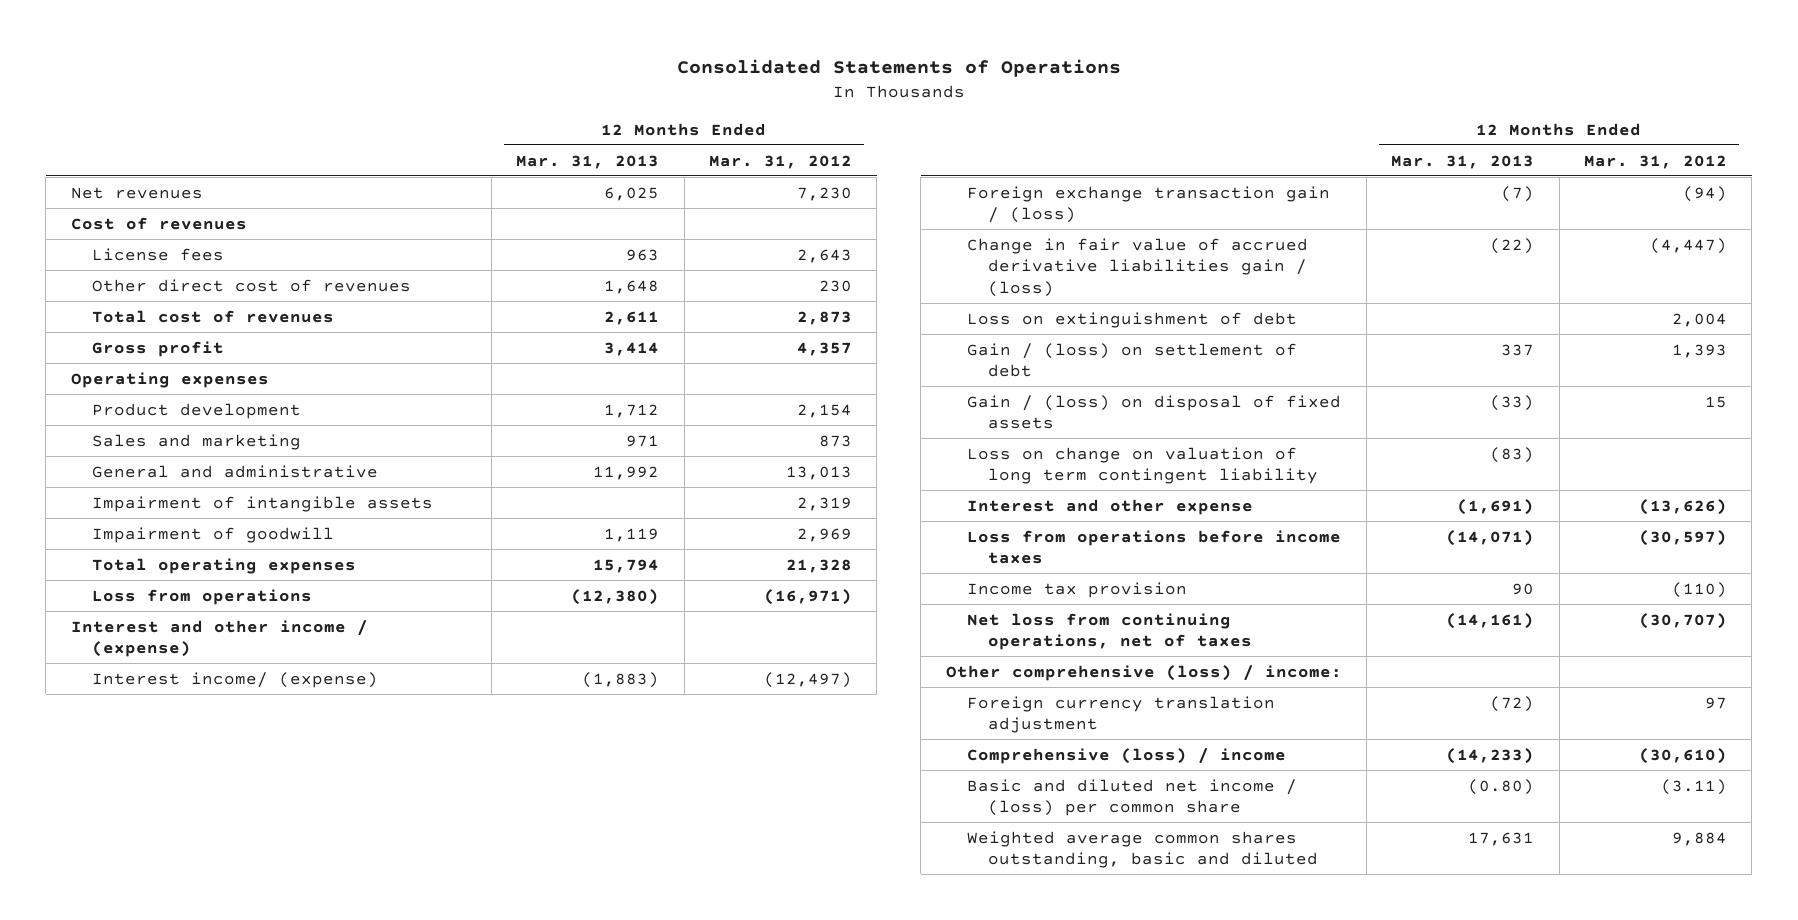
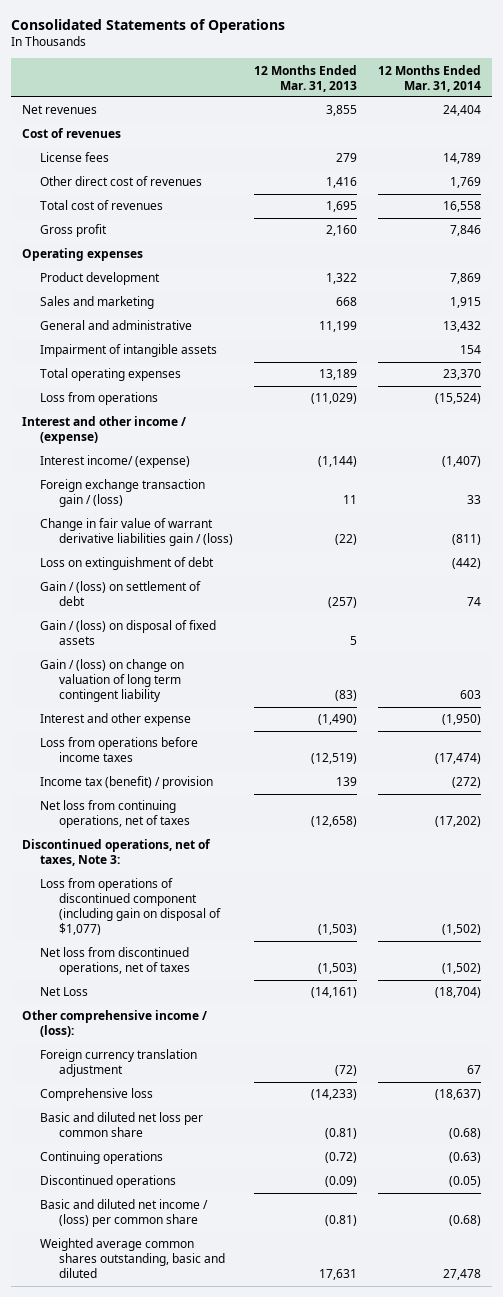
[708,154,852,169] Mar. 31, 2012 -> none
none -> [378,64,482,92] 12 Months Ended Mar. 31, 2014
[604,186,660,201] 6,025 -> [325,105,357,117] 3,855
[626,248,660,261] 963 -> [335,153,357,163] 279
[604,279,660,294] 1,648 -> [325,177,357,189] 1,416
[604,310,660,325] 2,611 -> [325,201,357,213] 1,695
[604,341,660,356] 3,414 -> [325,225,357,237] 2,160
[604,403,660,418] 1,712 -> [325,273,357,285] 1,322
[626,434,660,447] 971 -> [335,297,357,307] 668
[593,465,660,480] 11,992 -> [318,321,357,333] 11,199
[91,526,334,543] Impairment of goodwill -> none
[593,558,660,573] 15,794 -> [318,369,357,381] 13,189
[571,588,660,605] (12,380) -> [310,393,357,405] (11,029)
[582,671,660,688] (1,883) -> [317,456,357,468] (1,144)
[1501,185,1535,202] (7) -> [342,495,357,505] 11
[966,237,1308,297] Change in fair value of accrued derivative liabilities gain / (loss) -> [40,518,233,547] Change in fair value of warrant derivative liabilities gain / (loss)
[1501,343,1535,356] 337 -> [327,597,357,609] (257)
[1490,394,1535,411] (33) -> [349,636,357,646] 5
[966,446,1318,485] Loss on change on valuation of long term contingent liability -> [40,659,185,703] Gain / (loss) on change on valuation of long term contingent liability
[1457,498,1535,515] (1,691) -> [317,714,357,726] (1,490)
[1446,529,1535,546] (14,071) -> [310,753,357,765] (12,519)
[966,581,1187,598] Income tax provision -> [40,776,214,790] Income tax (benefit) / provision
[1512,582,1535,595] 90 -> [335,777,357,787] 139
[1446,612,1535,629] (14,161) -> [310,816,357,828] (12,658)
none -> [21,839,211,867] Discontinued operations, net of taxes, Note 3:
none -> [40,878,221,936] Loss from operations of discontinued component (including gain on disposal of $1,077)
none -> [40,947,190,976] Net loss from discontinued operations, net of taxes
none -> [40,987,89,997] Net Loss
[945,664,1342,681] Other comprehensive (loss) / income: -> [21,1010,207,1038] Other comprehensive income / (loss):
[966,747,1286,764] Comprehensive (loss) / income -> [40,1088,154,1102] Comprehensive loss
none -> [40,1112,204,1138] Basic and diluted net loss per common share
none -> [40,1151,164,1165] Continuing operations
none -> [40,1175,177,1189] Discontinued operations
[1468,778,1535,795] (0.80) -> [324,1215,357,1227] (0.81)

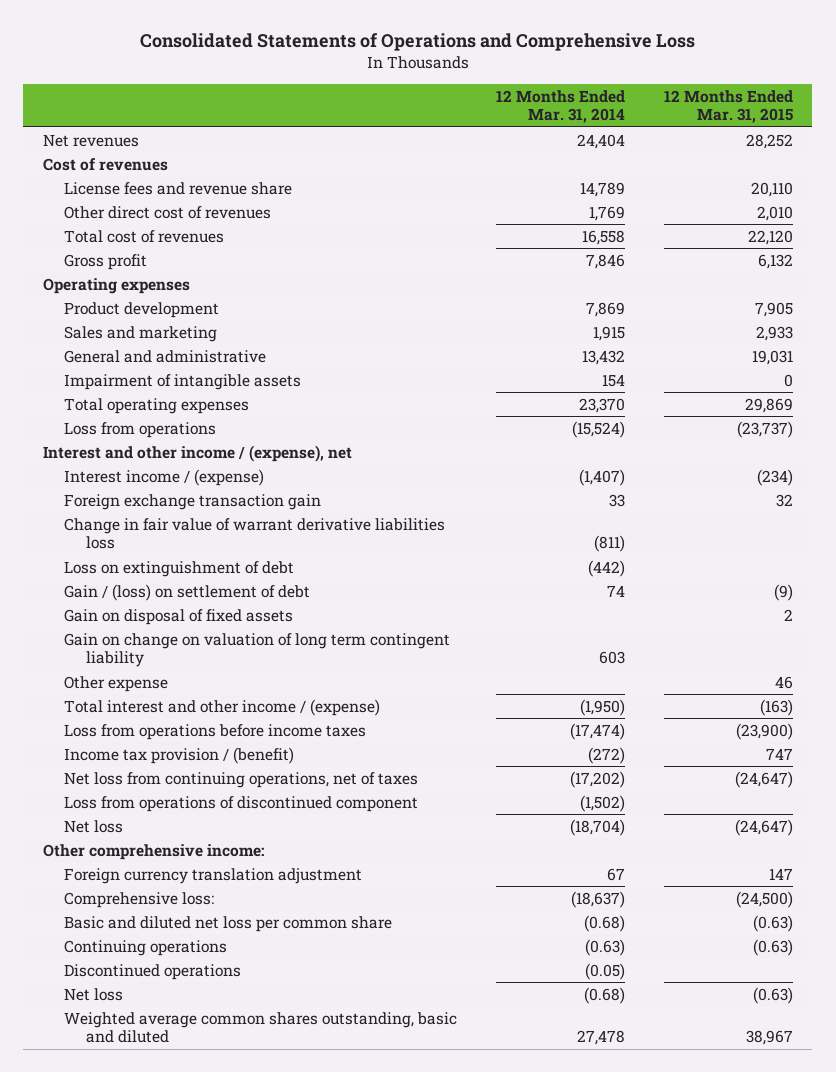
[11,18,286,33] Consolidated Statements of Operations -> [139,33,695,52] Consolidated Statements of Operations and Comprehensive Loss
[253,64,357,92] 12 Months Ended Mar. 31, 2013 -> none
none -> [663,89,793,124] 12 Months Ended Mar. 31, 2015
[40,152,110,163] License fees -> [64,181,293,195] License fees and revenue share
[21,416,186,445] Interest and other income / (expense) -> [42,444,352,462] Interest and other income / (expense), net
[40,455,191,469] Interest income/ (expense) -> [64,468,265,486] Interest income / (expense)
[40,479,206,508] Foreign exchange transaction gain / (loss) -> [64,493,322,510] Foreign exchange transaction gain
[40,518,233,547] Change in fair value of warrant derivative liabilities gain / (loss) -> [64,517,446,550] Change in fair value of warrant derivative liabilities loss
[40,620,217,646] Gain / (loss) on disposal of fixed assets -> [64,608,294,625] Gain on disposal of fixed assets
[40,659,185,703] Gain / (loss) on change on valuation of long term contingent liability -> [64,632,451,668] Gain on change on valuation of long term contingent liability
none -> [64,675,169,692] Other expense
[40,713,192,727] Interest and other expense -> [64,698,381,716] Total interest and other income / (expense)
[40,776,214,790] Income tax (benefit) / provision -> [64,746,295,764] Income tax provision / (benefit)
[21,839,211,867] Discontinued operations, net of taxes, Note 3: -> none
[40,947,190,976] Net loss from discontinued operations, net of taxes -> none
[40,878,221,936] Loss from operations of discontinued component (including gain on disposal of $1,077) -> [64,795,419,812] Loss from operations of discontinued component
[40,987,89,997] Net Loss -> [64,819,124,833] Net loss
[21,1010,207,1038] Other comprehensive income / (loss): -> [42,843,264,860] Other comprehensive income:
[40,1088,154,1102] Comprehensive loss -> [64,891,215,908] Comprehensive loss:
[40,1199,209,1228] Basic and diluted net income / (loss) per common share -> [64,987,124,1001] Net loss

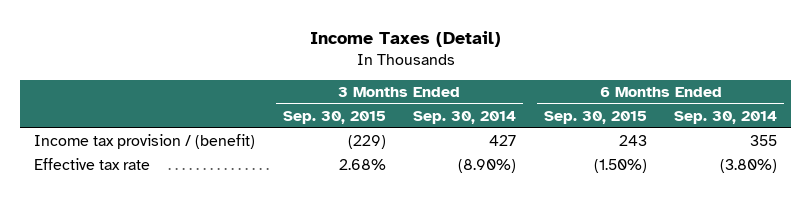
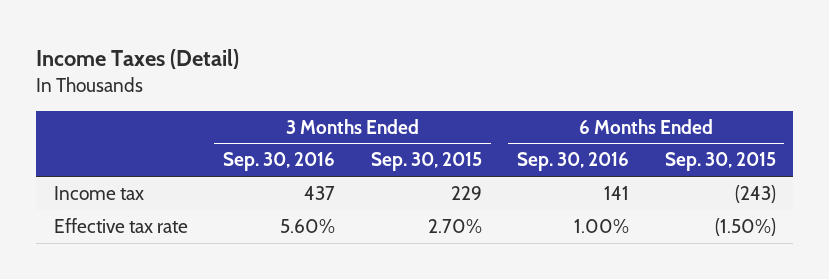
[413,110,517,124] Sep. 30, 2014 -> none
[674,110,778,124] Sep. 30, 2014 -> none
none -> [223,152,336,172] Sep. 30, 2016
none -> [517,152,630,172] Sep. 30, 2016
[34,134,256,150] Income tax provision / (benefit) -> [53,186,144,201] Income tax
[347,135,386,150] (229) -> [450,186,482,201] 229
[618,135,647,147] 243 -> [734,185,776,204] (243)
[338,159,386,171] 2.68% -> [427,219,482,234] 2.70%

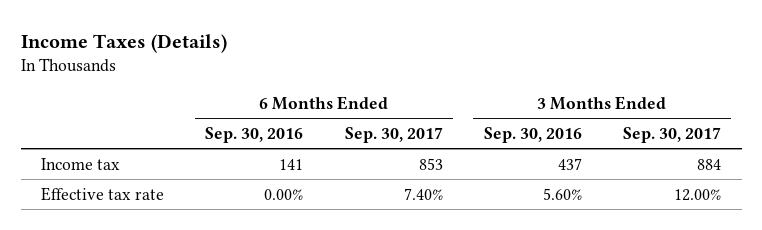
[36,48,240,69] Income Taxes (Detail) -> [20,33,227,53] Income Taxes (Details)
[370,152,482,172] Sep. 30, 2015 -> none
[664,152,776,172] Sep. 30, 2015 -> none
none -> [344,126,443,143] Sep. 30, 2017
none -> [622,126,721,143] Sep. 30, 2017
[574,219,630,234] 1.00% -> [264,188,304,200] 0.00%

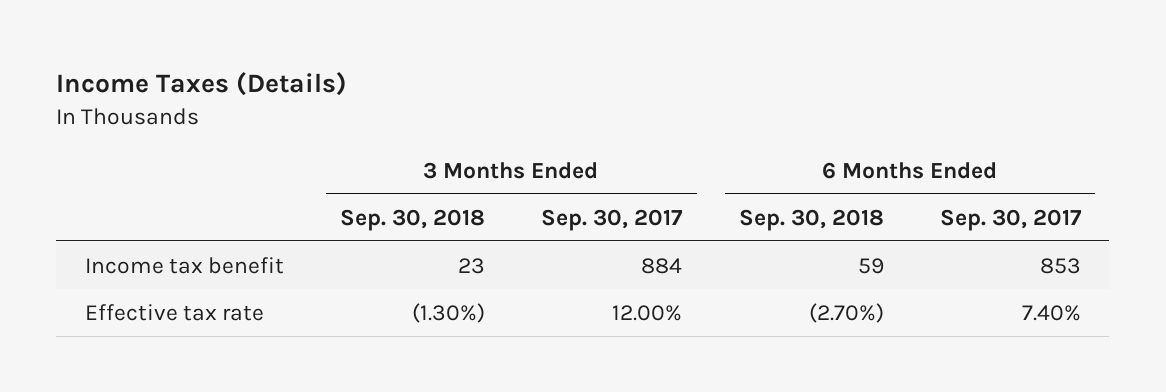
[205,126,304,143] Sep. 30, 2016 -> none
[483,126,582,143] Sep. 30, 2016 -> none
none -> [339,208,485,231] Sep. 30, 2018
none -> [738,208,884,231] Sep. 30, 2018
[41,157,121,170] Income tax -> [84,256,284,274] Income tax benefit

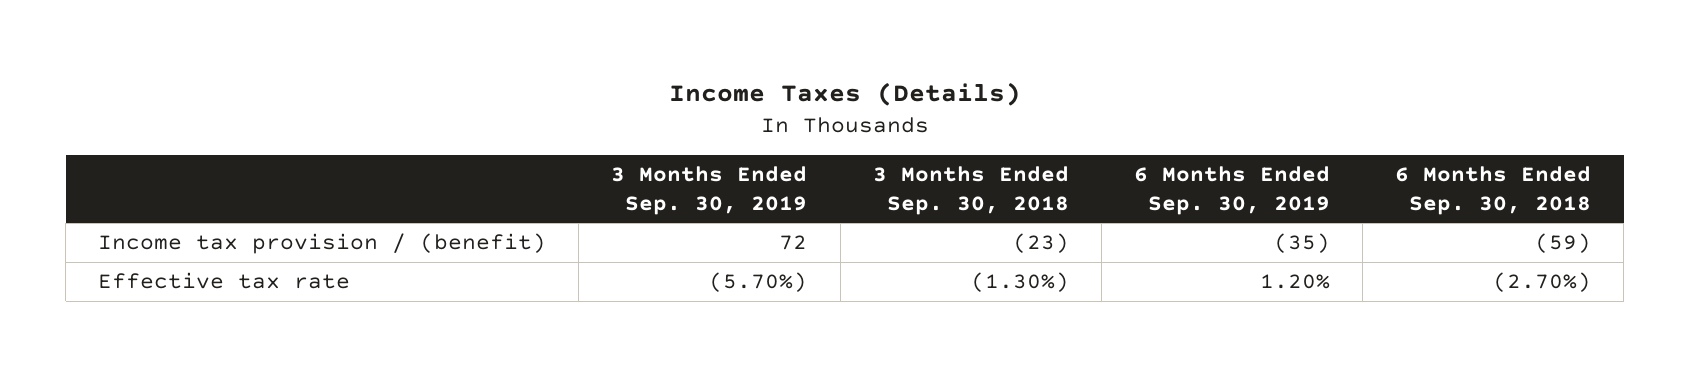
[541,208,684,231] Sep. 30, 2017 -> none
[940,208,1083,231] Sep. 30, 2017 -> none
none -> [611,166,808,215] 3 Months Ended Sep. 30, 2019
none -> [1133,166,1330,215] 6 Months Ended Sep. 30, 2019
[84,256,284,274] Income tax benefit -> [98,233,547,255] Income tax provision / (benefit)
[457,257,485,274] 23 -> [1012,233,1069,254] (23)
[857,257,884,274] 59 -> [1534,233,1591,254] (59)

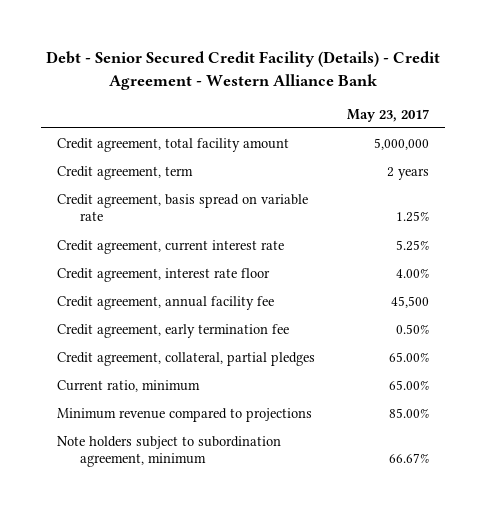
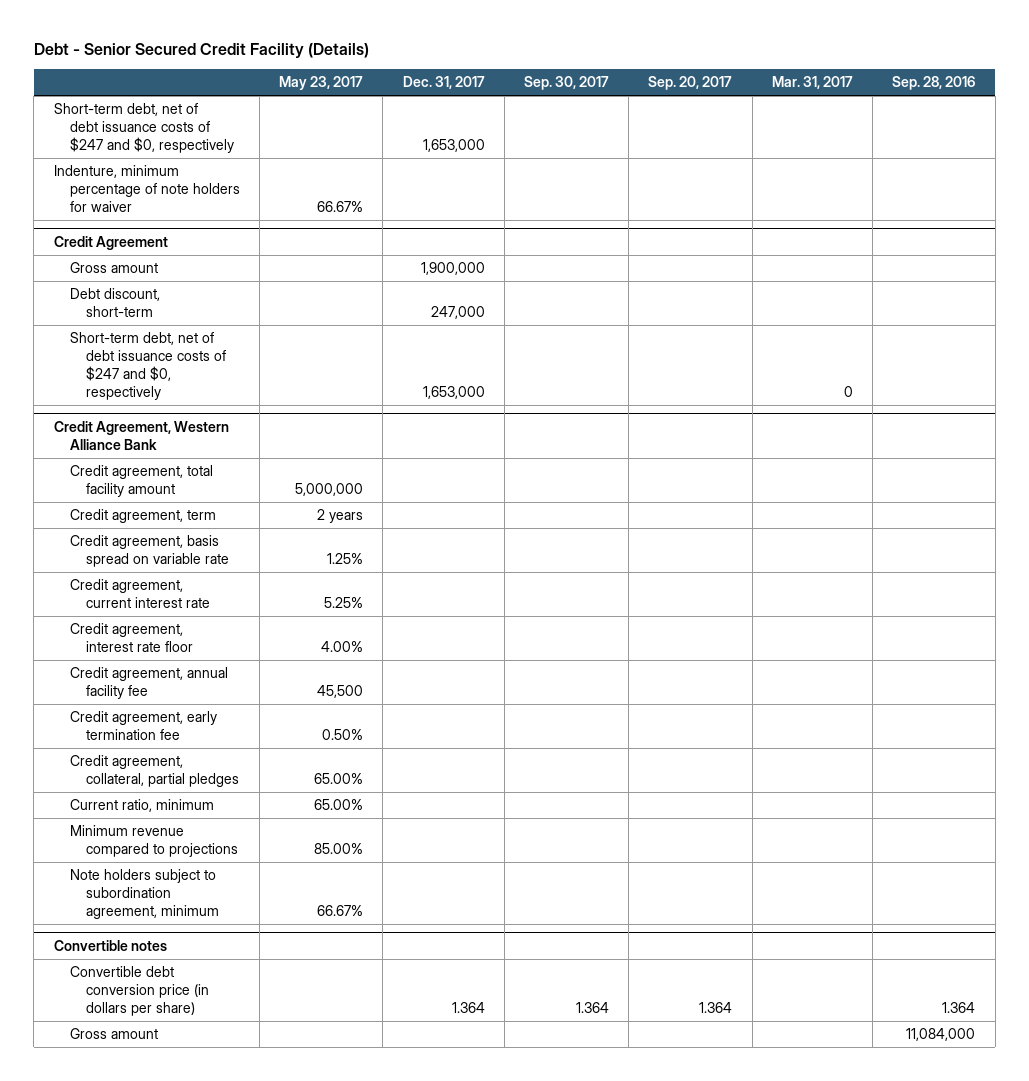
[45,51,440,90] Debt - Senior Secured Credit Facility (Details) - Credit Agreement - Western Alliance Bank -> [33,43,369,59] Debt - Senior Secured Credit Facility (Details)
none -> [402,76,485,90] Dec. 31, 2017
none -> [524,76,610,91] Sep. 30, 2017
none -> [648,76,733,91] Sep. 20, 2017
none -> [771,76,853,90] Mar. 31, 2017
none -> [892,76,976,91] Sep. 28, 2016
none -> [53,103,234,153] Short-term debt, net of debt issuance costs of $247 and $0, respectively
none -> [53,165,240,212] Indenture, minimum percentage of note holders for waiver
none -> [53,236,168,251] Credit Agreement
none -> [69,262,158,274] Gross amount
none -> [69,288,160,318] Debt discount, short-term
none -> [69,332,226,400] Short-term debt, net of debt issuance costs of $247 and $0, respectively
none -> [53,421,229,450] Credit Agreement, Western Alliance Bank
none -> [53,940,167,952] Convertible notes
none -> [69,966,209,1016] Convertible debt conversion price (in dollars per share)
none -> [69,1028,158,1040] Gross amount

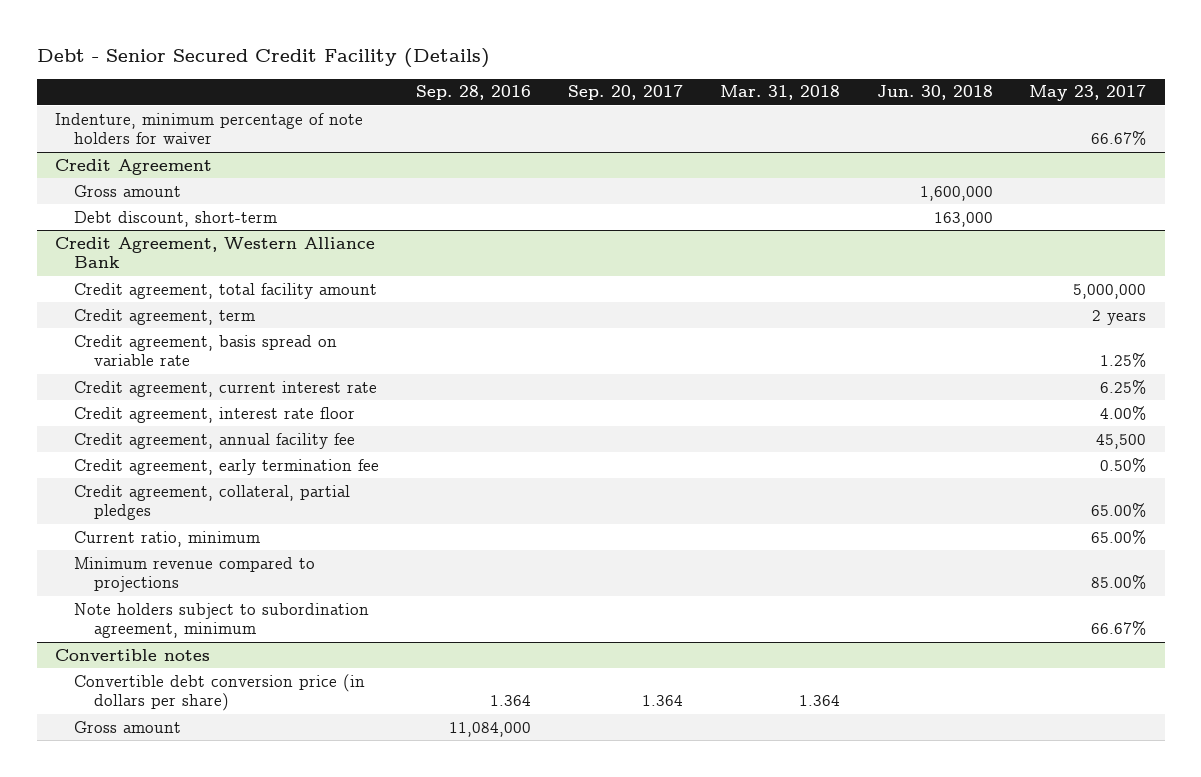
[402,76,485,90] Dec. 31, 2017 -> none
[524,76,610,91] Sep. 30, 2017 -> none
[771,76,853,90] Mar. 31, 2017 -> none
none -> [719,85,840,101] Mar. 31, 2018
none -> [876,85,993,101] Jun. 30, 2018
[53,103,234,153] Short-term debt, net of debt issuance costs of $247 and $0, respectively -> none
[69,332,226,400] Short-term debt, net of debt issuance costs of $247 and $0, respectively -> none
[324,597,364,609] 5.25% -> [1100,379,1147,394] 6.25%

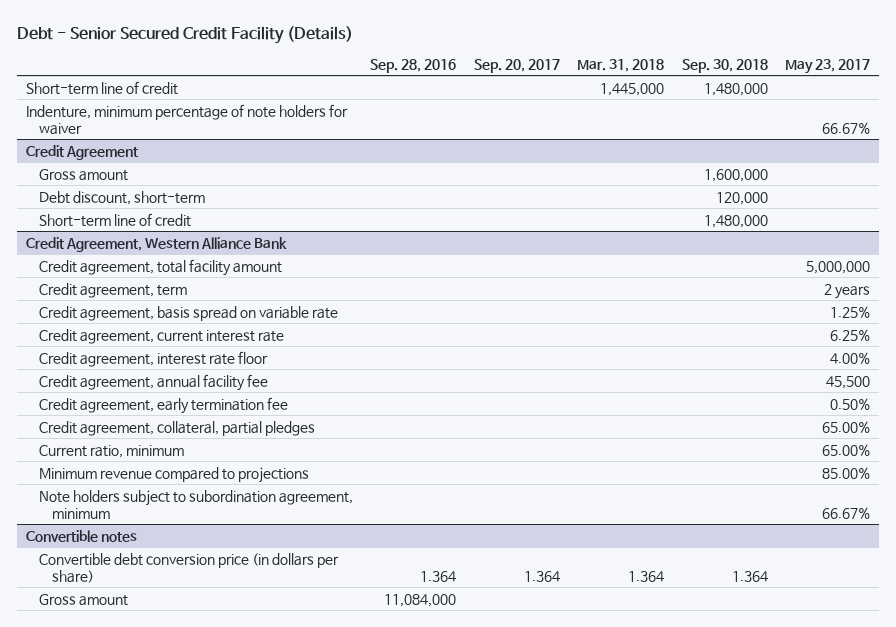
[876,85,993,101] Jun. 30, 2018 -> none
none -> [681,58,768,73] Sep. 30, 2018
none -> [26,80,179,95] Short-term line of credit
none -> [38,212,191,227] Short-term line of credit

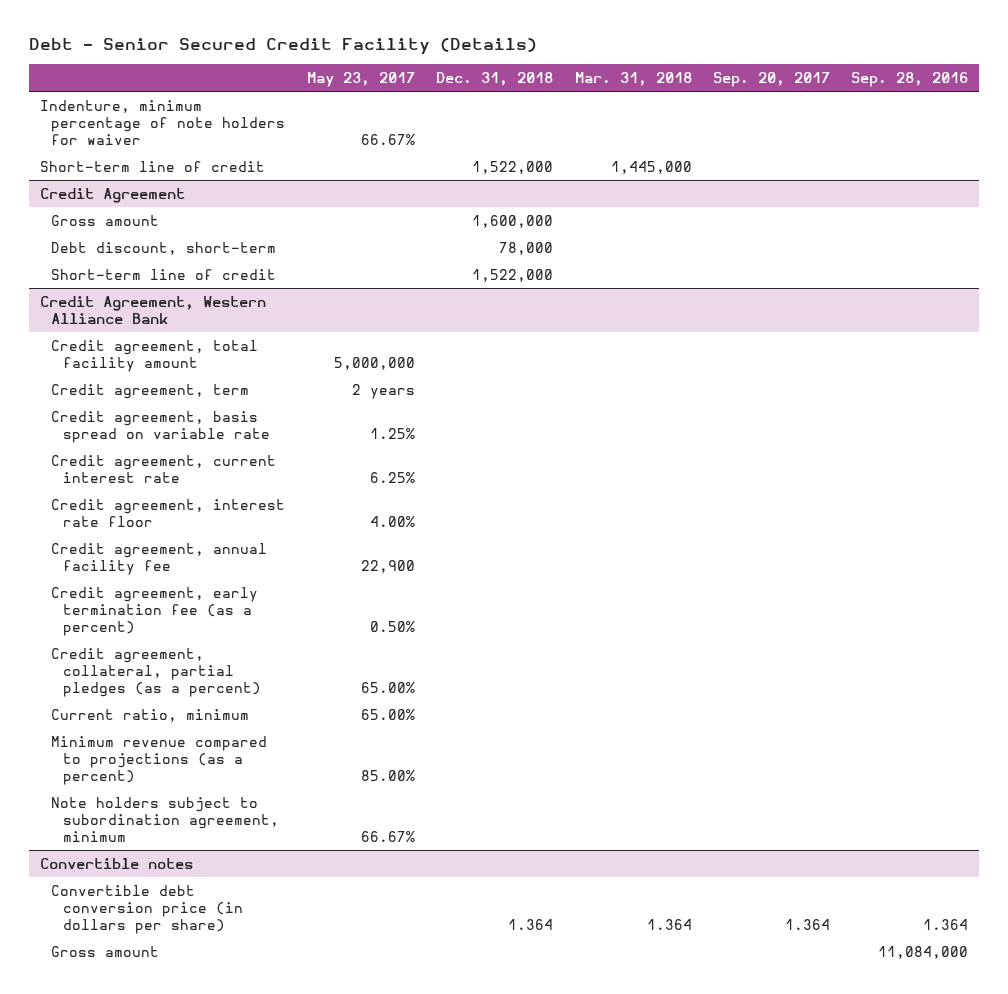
[681,58,768,73] Sep. 30, 2018 -> none
none -> [436,72,554,87] Dec. 31, 2018
[26,80,179,95] Short-term line of credit -> [39,160,265,172] Short-term line of credit
[826,375,871,389] 45,500 -> [360,559,415,573] 22,900
[38,396,288,414] Credit agreement, early termination fee -> [51,586,259,636] Credit agreement, early termination fee (as a percent)
[38,420,315,436] Credit agreement, collateral, partial pledges -> [51,647,262,697] Credit agreement, collateral, partial pledges (as a percent)
[38,466,309,483] Minimum revenue compared to projections -> [51,735,268,785] Minimum revenue compared to projections (as a percent)

